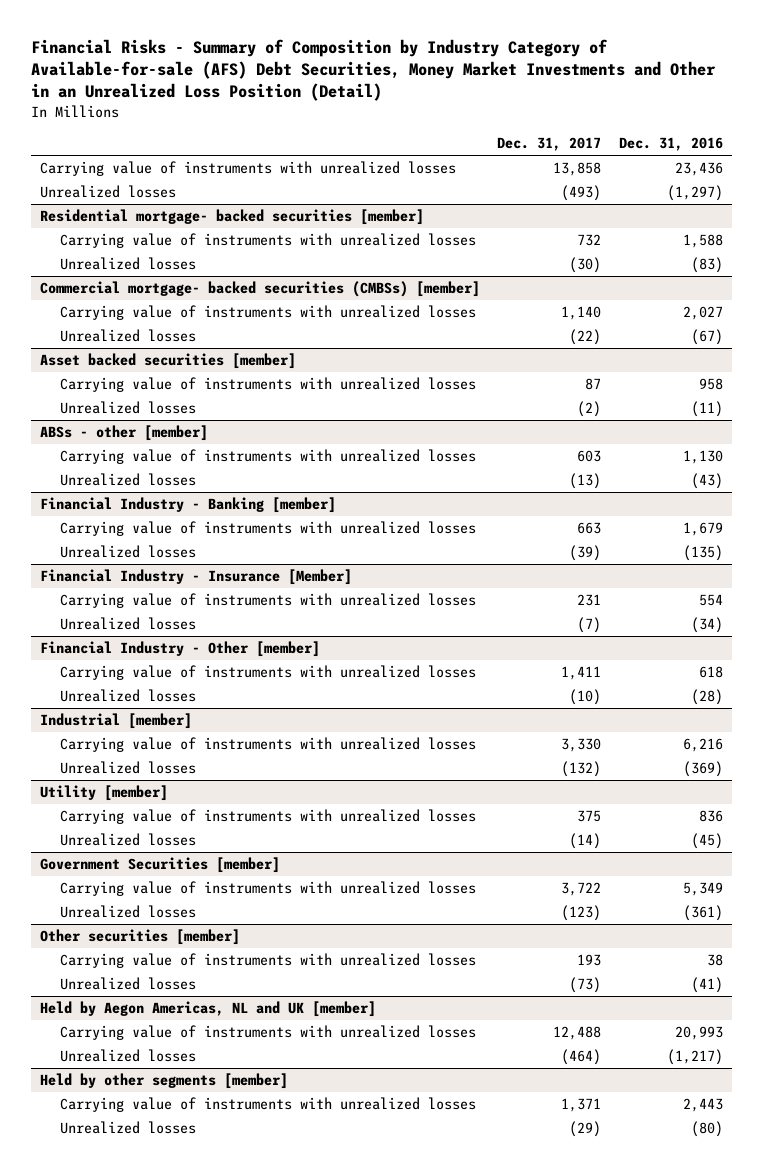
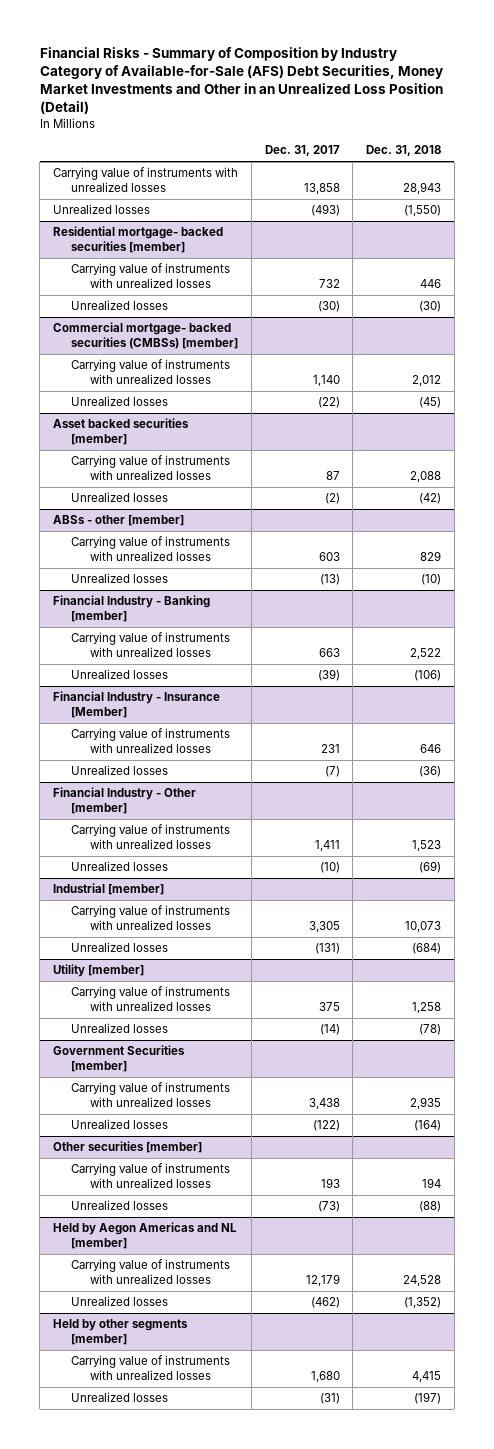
[30,38,716,102] Financial Risks - Summary of Composition by Industry Category of Available-for-sale (AFS) Debt Securities, Money Market Investments and Other in an Unrealized Loss Position (Detail) -> [39,46,443,114] Financial Risks - Summary of Composition by Industry Category of Available-for-Sale (AFS) Debt Securities, Money Market Investments and Other in an Unrealized Loss Position (Detail)
[619,137,724,152] Dec. 31, 2016 -> none
none -> [366,145,442,157] Dec. 31, 2018
[561,738,602,753] 3,330 -> [308,921,340,933] 3,305
[561,761,602,778] (132) -> [314,943,340,955] (131)
[561,882,602,897] 3,722 -> [308,1098,340,1110] 3,438
[561,905,602,922] (123) -> [312,1120,340,1132] (122)
[39,1001,376,1018] Held by Aegon Americas, NL and UK [member] -> [52,1222,237,1250] Held by Aegon Americas and NL [member]
[553,1026,602,1041] 12,488 -> [305,1274,340,1287] 12,179
[561,1049,602,1066] (464) -> [310,1297,340,1309] (462)
[561,1098,602,1113] 1,371 -> [310,1371,340,1383] 1,680
[569,1121,602,1138] (29) -> [319,1393,340,1405] (31)

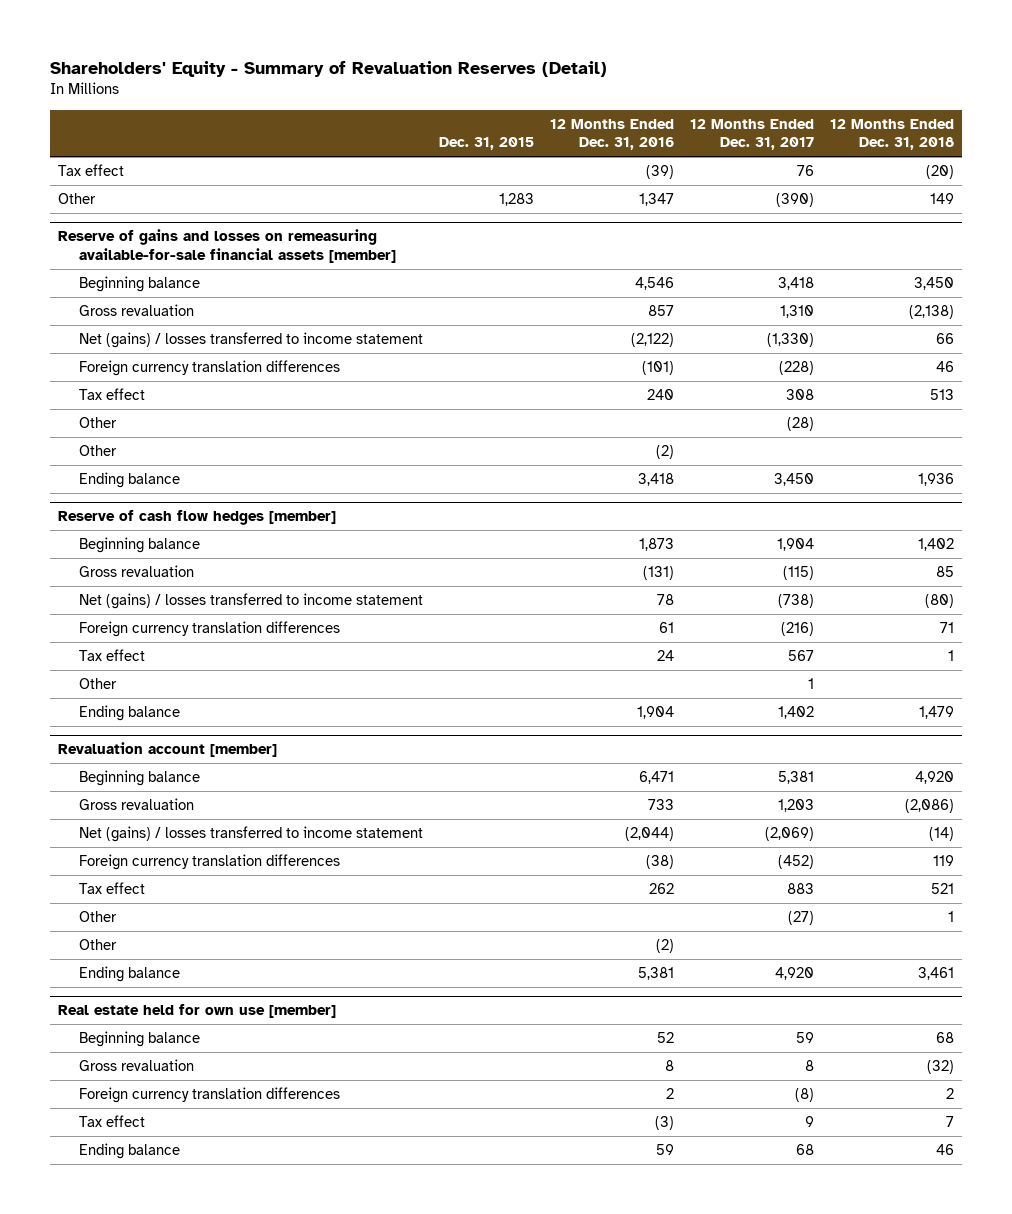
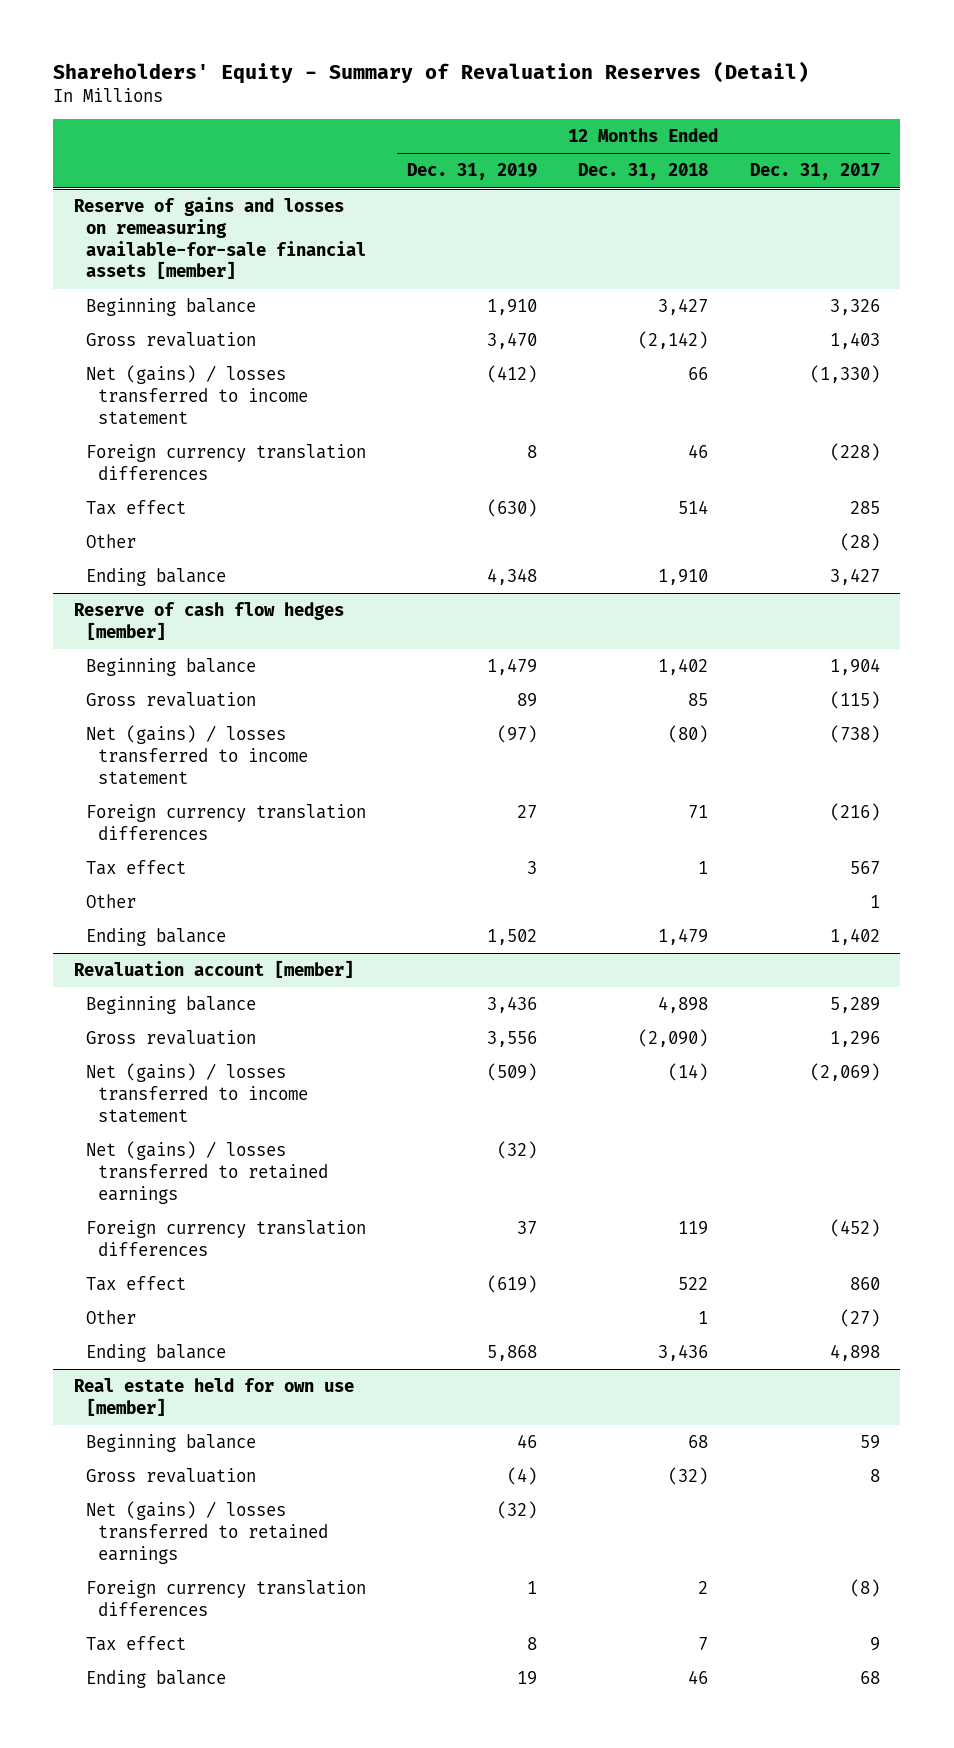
[439,137,535,151] Dec. 31, 2015 -> none
[550,118,675,151] 12 Months Ended Dec. 31, 2016 -> none
none -> [407,163,538,181] Dec. 31, 2019
[58,164,125,177] Tax effect -> none
[58,193,97,205] Other -> none
[777,277,814,291] 3,418 -> [829,299,880,316] 3,326
[913,277,954,291] 3,450 -> [658,298,709,316] 3,427
[779,305,814,319] 1,310 -> [829,332,880,350] 1,403
[908,305,954,320] (2,138) -> [638,331,709,350] (2,142)
[785,389,814,401] 308 -> [849,501,880,515] 285
[929,389,954,401] 513 -> [678,500,709,515] 514
[79,445,118,457] Other -> none
[773,473,814,487] 3,450 -> [829,568,880,586] 3,427
[917,473,954,487] 1,936 -> [658,569,709,586] 1,910
[777,771,814,785] 5,381 -> [829,997,880,1014] 5,289
[914,771,954,785] 4,920 -> [658,996,709,1014] 4,898
[777,799,814,813] 1,203 -> [829,1031,880,1048] 1,296
[904,799,954,814] (2,086) -> [638,1029,709,1048] (2,090)
none -> [85,1141,329,1204] Net (gains) / losses transferred to retained earnings
[786,883,814,895] 883 -> [849,1277,880,1291] 860
[930,883,954,895] 521 -> [678,1277,709,1291] 522
[79,939,118,951] Other -> none
[774,967,814,981] 4,920 -> [829,1344,880,1362] 4,898
[917,967,954,981] 3,461 -> [658,1344,709,1362] 3,436
none -> [85,1501,329,1564] Net (gains) / losses transferred to retained earnings

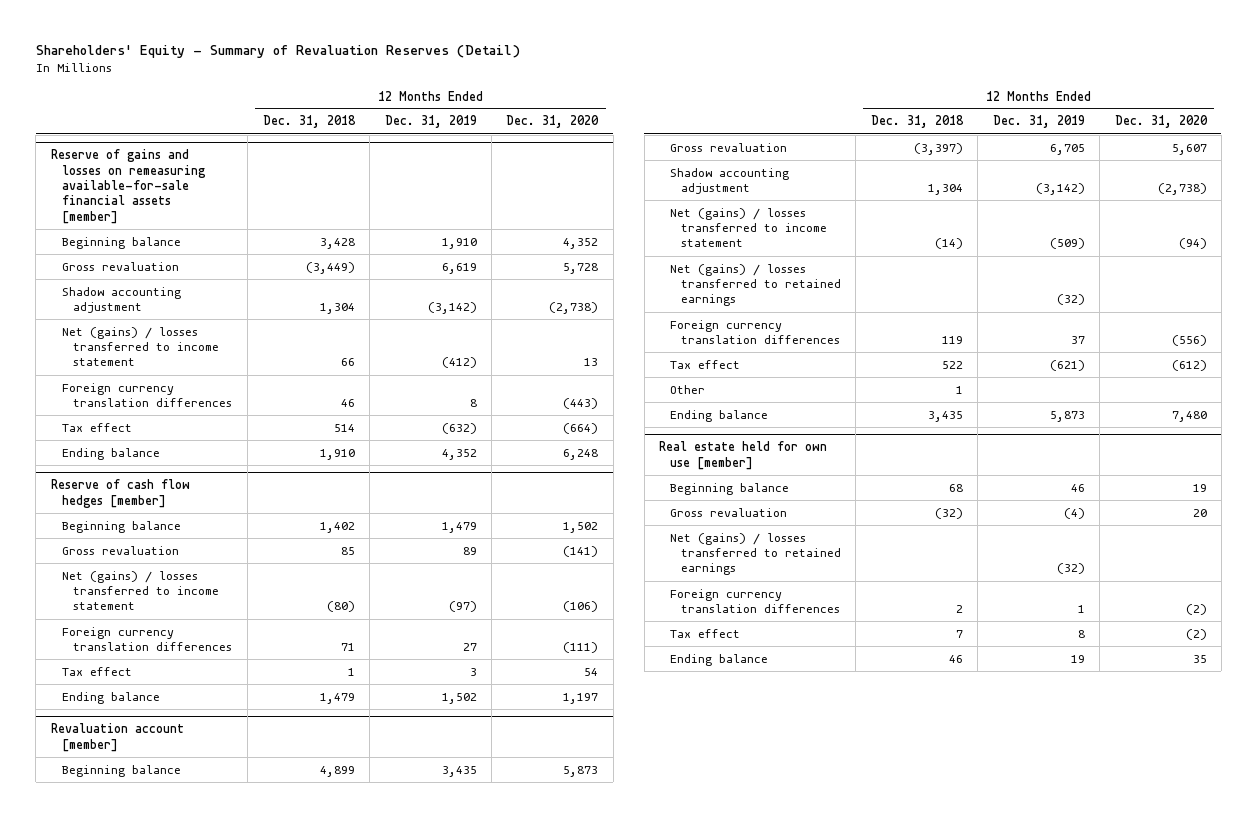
[749,163,880,181] Dec. 31, 2017 -> none
none -> [506,115,600,129] Dec. 31, 2020
[658,298,709,316] 3,427 -> [319,237,355,249] 3,428
[487,332,538,350] 3,470 -> [441,262,477,274] 6,619
[638,331,709,350] (2,142) -> [305,261,355,274] (3,449)
none -> [61,286,181,314] Shadow accounting adjustment
[85,534,136,549] Other -> none
[487,499,538,518] (630) -> [441,422,477,434] (632)
[487,568,538,586] 4,348 -> [441,448,477,460] 4,352
[85,894,136,909] Other -> none
[487,996,538,1014] 3,436 -> [441,765,477,777] 3,435
[658,996,709,1014] 4,898 -> [319,765,355,777] 4,899
[487,1031,538,1048] 3,556 -> [1049,143,1085,155] 6,705
[638,1029,709,1048] (2,090) -> [913,142,963,155] (3,397)
none -> [670,167,790,195] Shadow accounting adjustment
[487,1275,538,1294] (619) -> [1049,359,1085,371] (621)
[487,1345,538,1362] 5,868 -> [1049,410,1085,422] 5,873
[658,1344,709,1362] 3,436 -> [927,410,963,422] 3,435

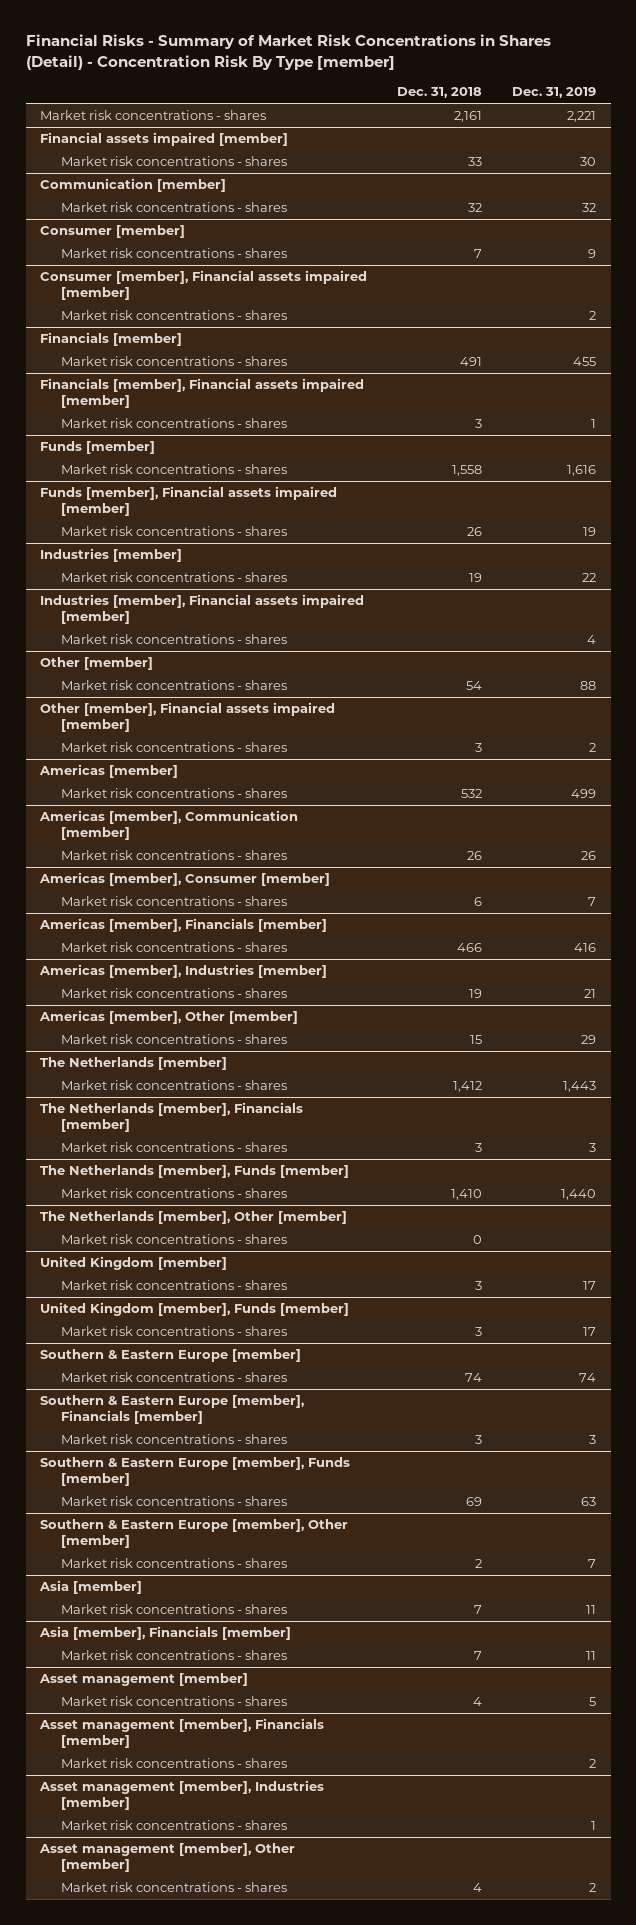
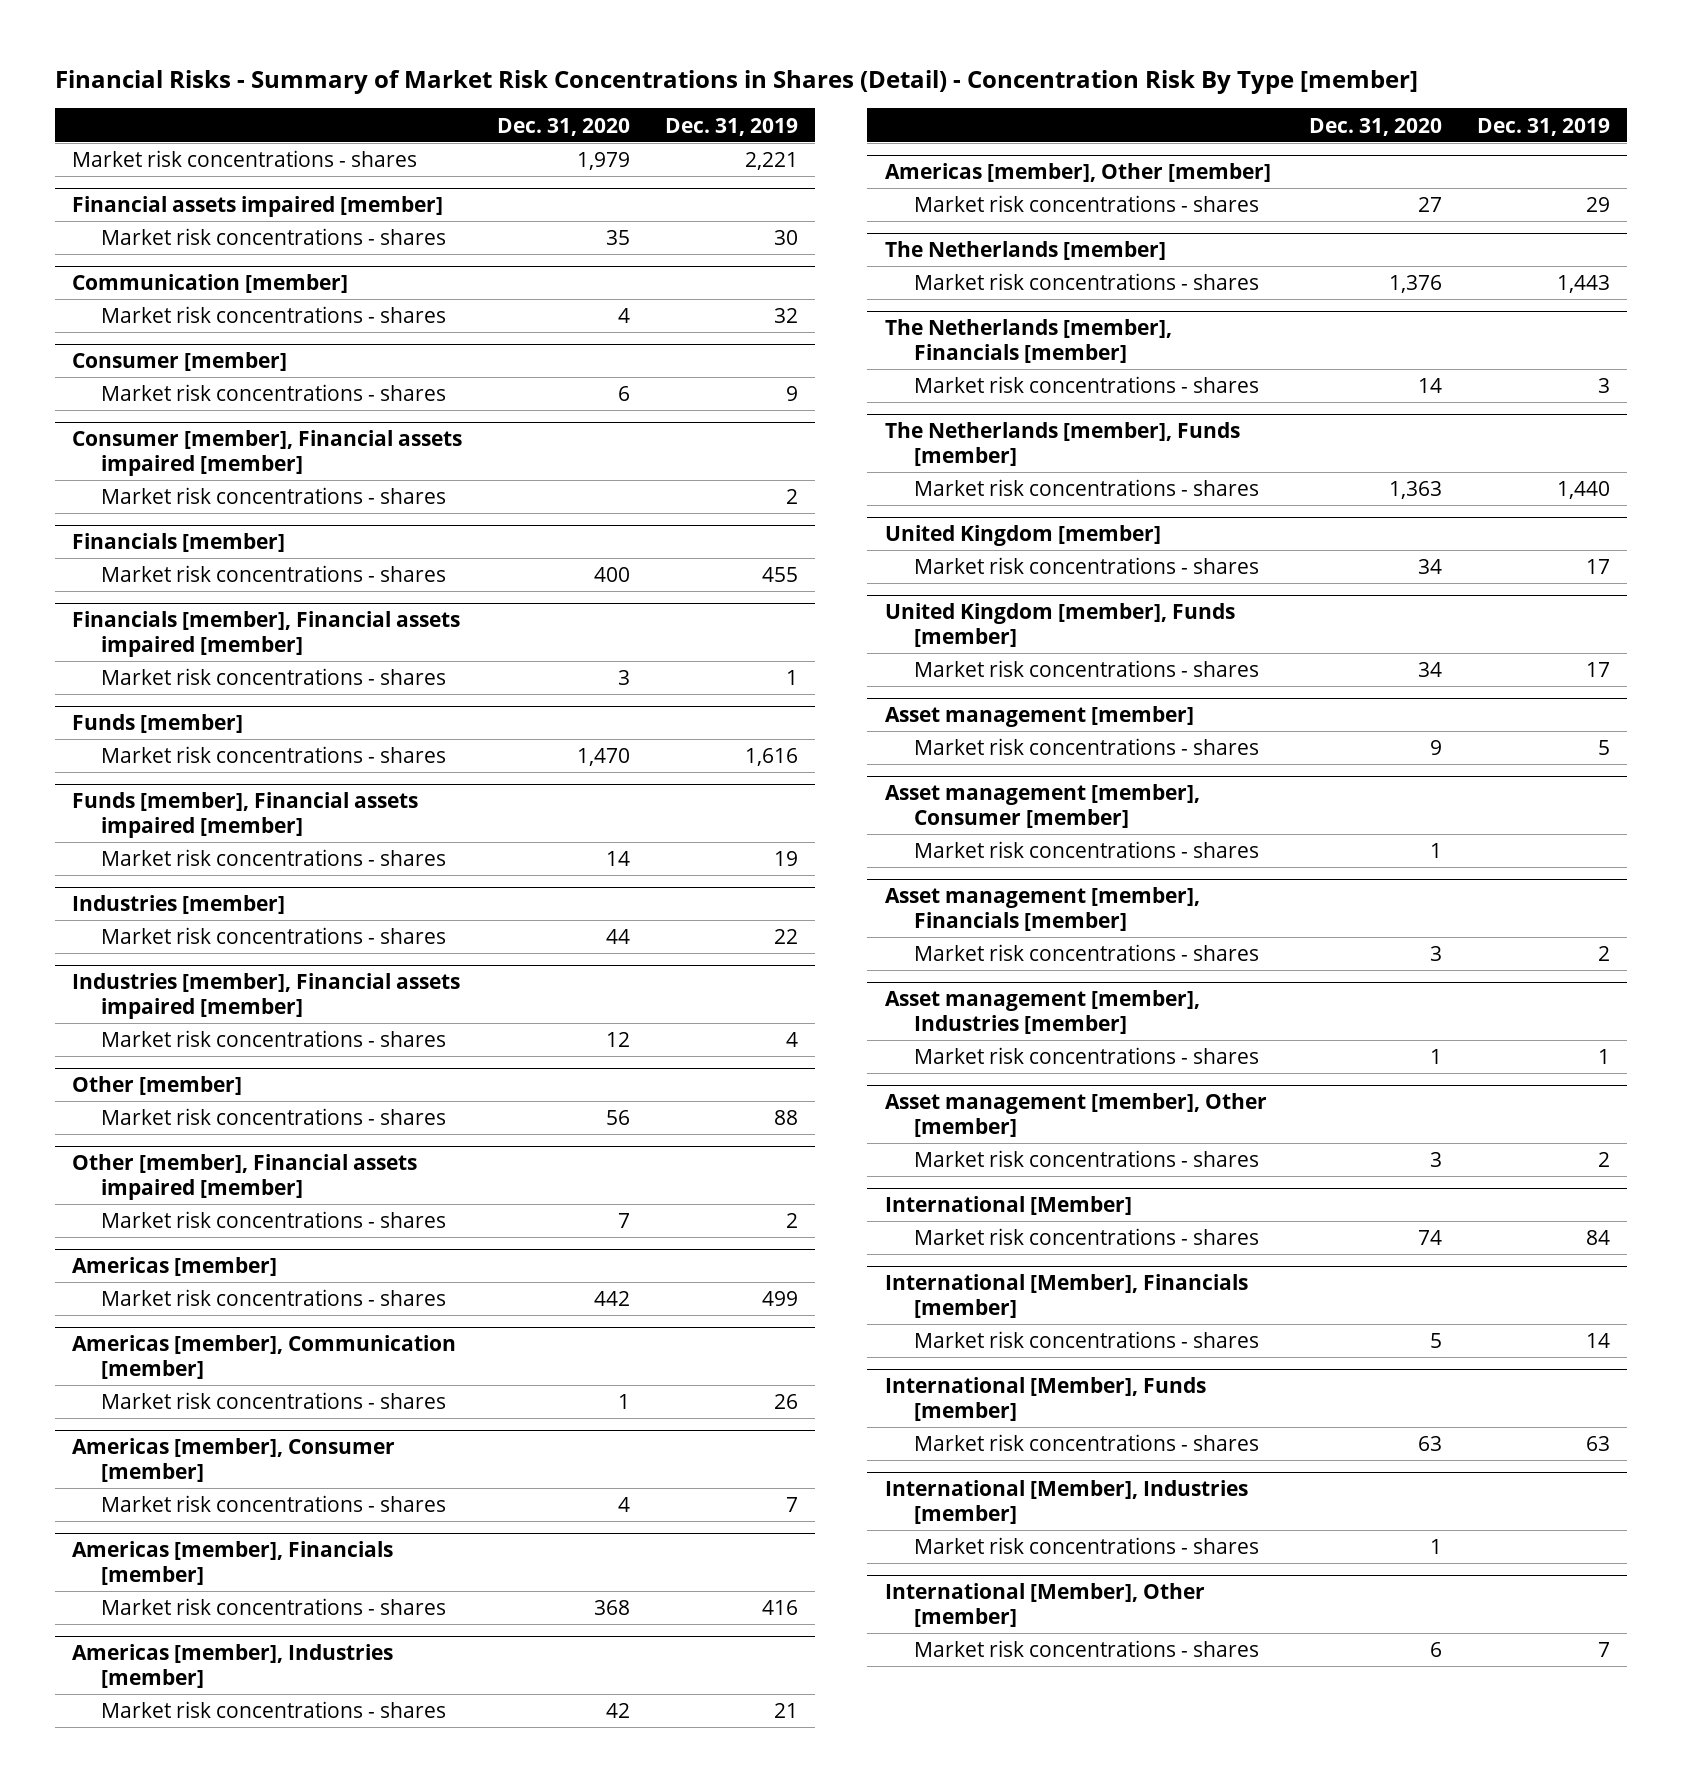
[397,87,483,99] Dec. 31, 2018 -> none
none -> [497,117,631,136] Dec. 31, 2020
[40,1211,348,1225] The Netherlands [member], Other [member] -> none
[61,1234,288,1245] Market risk concentrations - shares -> none
[40,1349,302,1363] Southern & Eastern Europe [member] -> none
[61,1372,288,1383] Market risk concentrations - shares -> none
[40,1395,305,1424] Southern & Eastern Europe [member], Financials [member] -> none
[61,1434,288,1445] Market risk concentrations - shares -> none
[40,1457,351,1486] Southern & Eastern Europe [member], Funds [member] -> none
[61,1496,288,1507] Market risk concentrations - shares -> none
[40,1519,349,1548] Southern & Eastern Europe [member], Other [member] -> none
[61,1558,288,1569] Market risk concentrations - shares -> none
[39,1580,143,1595] Asia [member] -> none
[61,1604,288,1615] Market risk concentrations - shares -> none
[39,1626,292,1641] Asia [member], Financials [member] -> none
[61,1650,288,1661] Market risk concentrations - shares -> none
none -> [884,784,1200,828] Asset management [member], Consumer [member]
none -> [913,841,1259,859] Market risk concentrations - shares
none -> [884,1196,1132,1216] International [Member]
none -> [913,1228,1259,1246] Market risk concentrations - shares
none -> [884,1274,1248,1318] International [Member], Financials [member]
none -> [913,1331,1259,1349] Market risk concentrations - shares
none -> [884,1377,1206,1421] International [Member], Funds [member]
none -> [913,1434,1259,1452] Market risk concentrations - shares
none -> [884,1480,1248,1524] International [Member], Industries [member]
none -> [913,1537,1259,1555] Market risk concentrations - shares
none -> [884,1583,1205,1627] International [Member], Other [member]
none -> [913,1640,1259,1658] Market risk concentrations - shares

